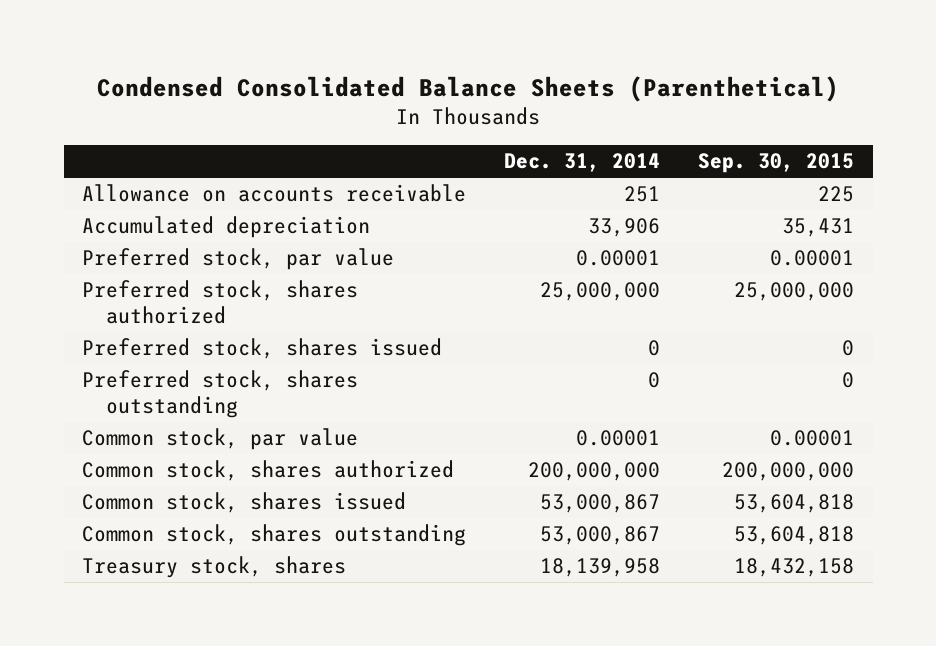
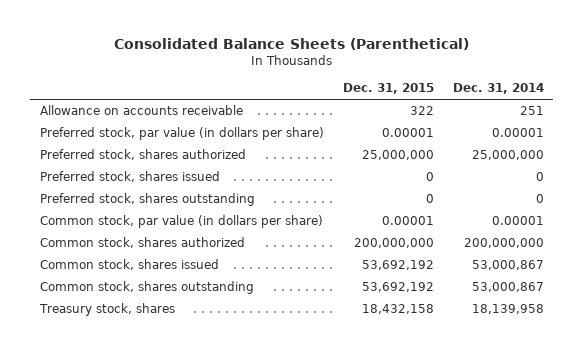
[97,76,840,103] Condensed Consolidated Balance Sheets (Parenthetical) -> [113,37,469,50] Consolidated Balance Sheets (Parenthetical)
[697,153,854,174] Sep. 30, 2015 -> none
none -> [342,83,434,95] Dec. 31, 2015
[82,216,371,239] Accumulated depreciation -> none
[82,248,395,271] Preferred stock, par value -> [39,127,324,141] Preferred stock, par value (in dollars per share)
[82,428,359,451] Common stock, par value -> [39,215,323,229] Common stock, par value (in dollars per share)

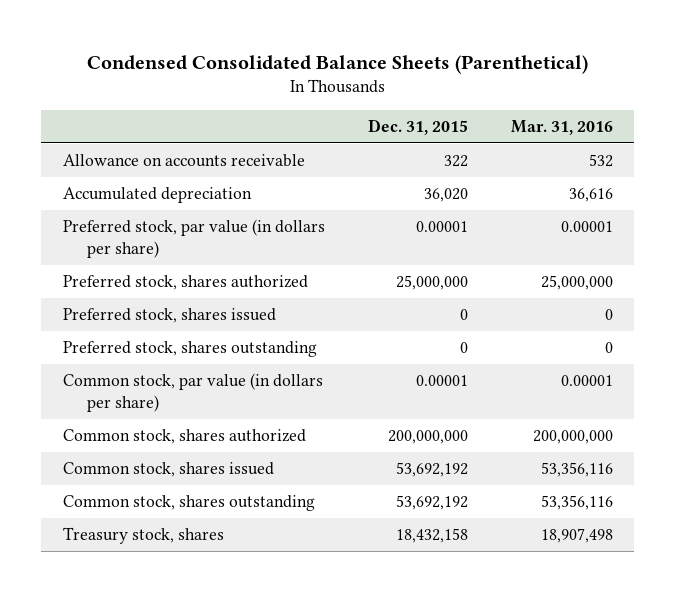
[113,37,469,50] Consolidated Balance Sheets (Parenthetical) -> [86,54,588,74] Condensed Consolidated Balance Sheets (Parenthetical)
[452,83,544,95] Dec. 31, 2014 -> none
none -> [510,119,613,135] Mar. 31, 2016
none -> [62,187,252,204] Accumulated depreciation

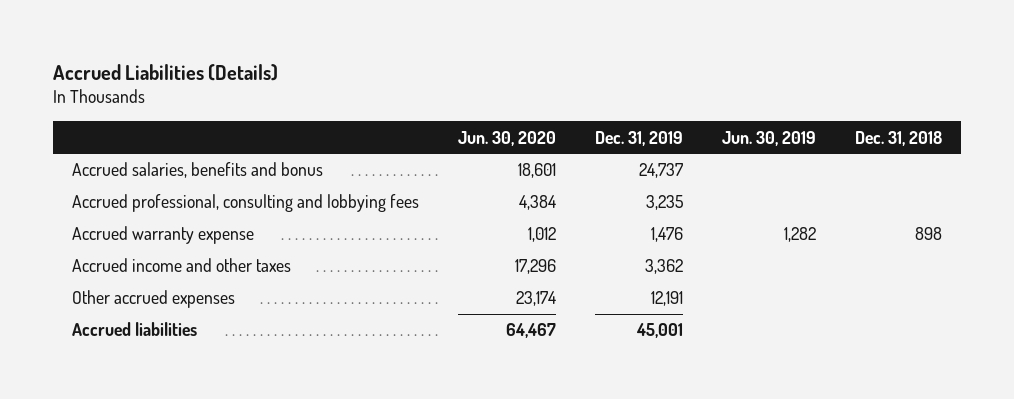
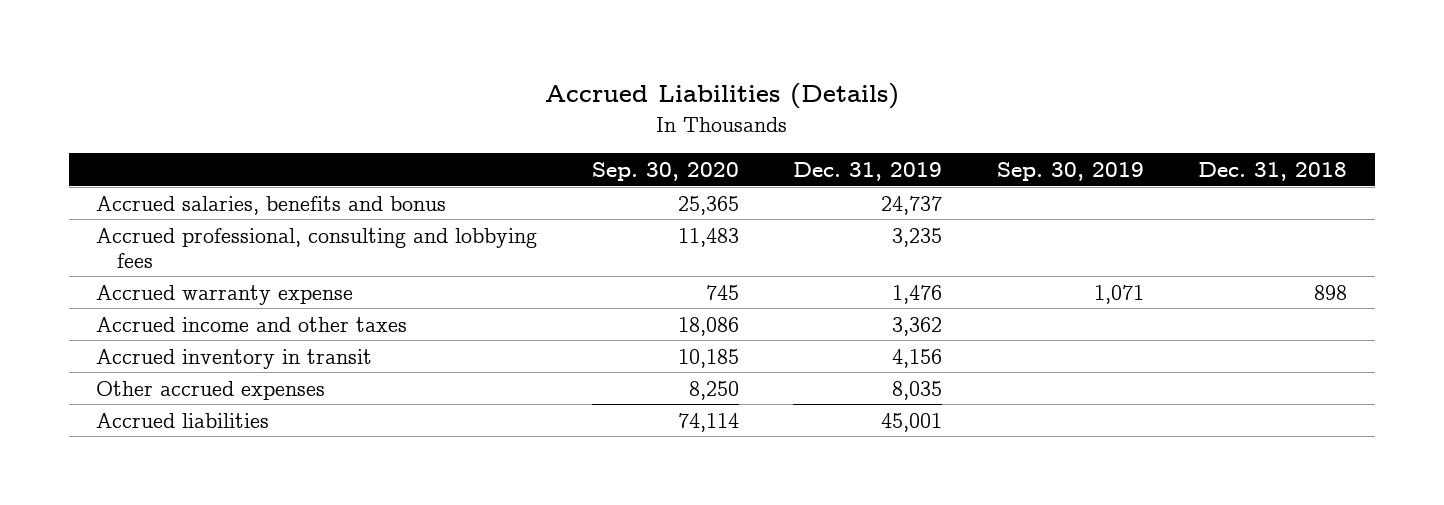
[457,130,556,146] Jun. 30, 2020 -> none
[721,130,816,146] Jun. 30, 2019 -> none
none -> [591,162,739,182] Sep. 30, 2020
none -> [996,162,1144,182] Sep. 30, 2019
none -> [96,348,373,369] Accrued inventory in transit
[650,291,683,307] 12,191 -> [892,380,943,400] 8,035

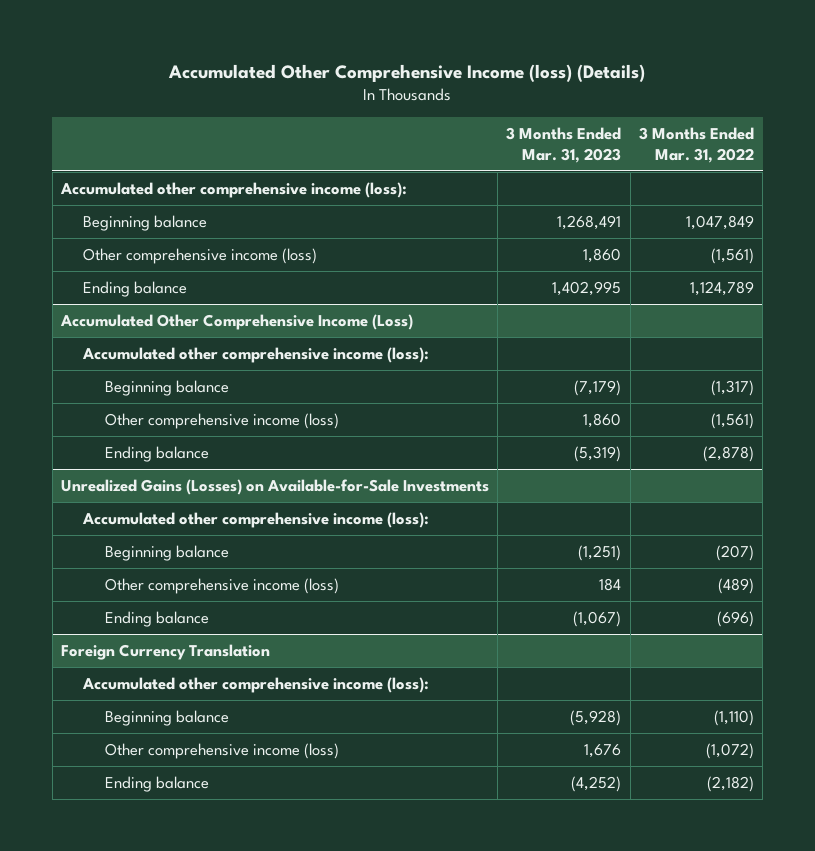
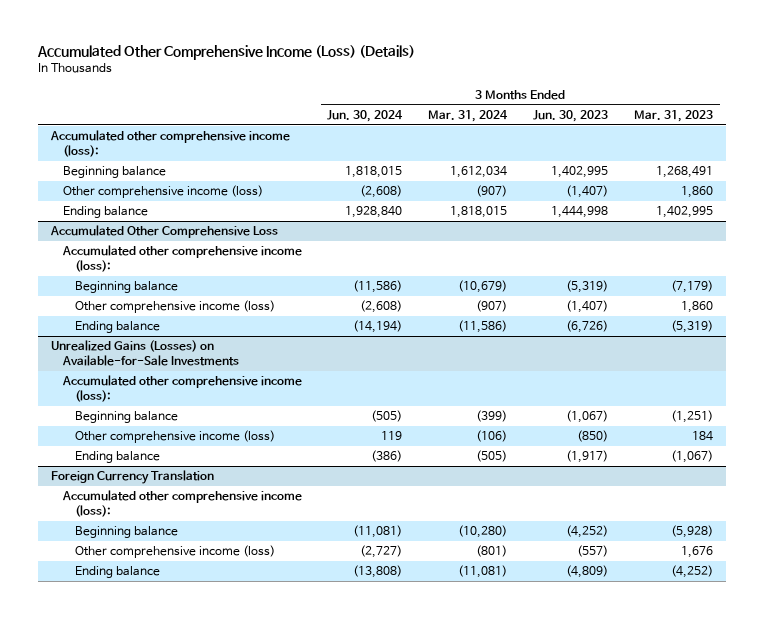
[168,63,646,82] Accumulated Other Comprehensive Income (loss) (Details) -> [36,45,415,61] Accumulated Other Comprehensive Income (Loss) (Details)
[638,126,754,163] 3 Months Ended Mar. 31, 2022 -> none
none -> [327,110,404,123] Jun. 30, 2024
none -> [428,110,509,123] Mar. 31, 2024
none -> [533,110,609,123] Jun. 30, 2023
[59,313,413,330] Accumulated Other Comprehensive Income (Loss) -> [49,225,278,239] Accumulated Other Comprehensive Loss

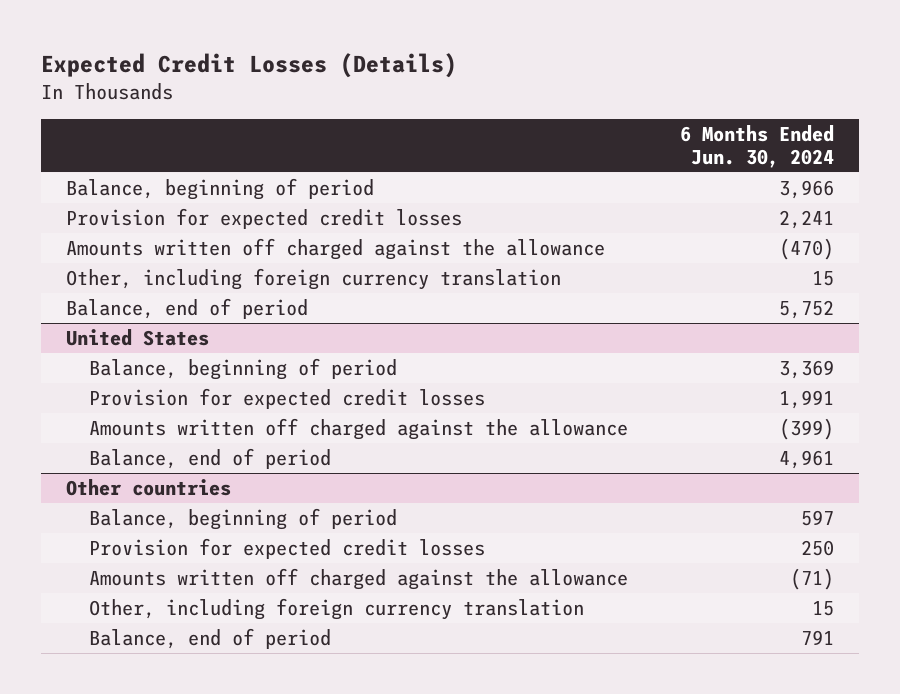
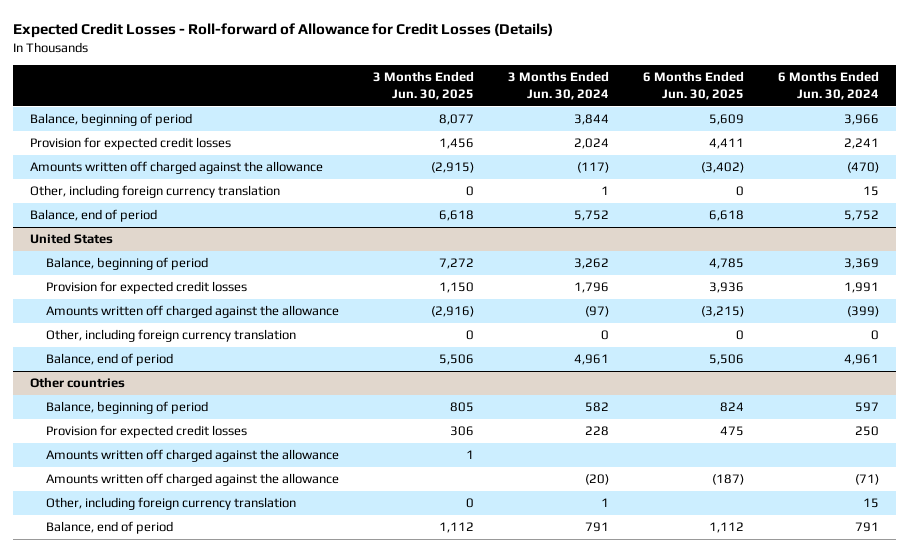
[40,52,457,78] Expected Credit Losses (Details) -> [13,22,554,38] Expected Credit Losses - Roll-forward of Allowance for Credit Losses (Details)
none -> [373,71,475,100] 3 Months Ended Jun. 30, 2025
none -> [508,71,610,100] 3 Months Ended Jun. 30, 2024
none -> [642,71,744,100] 6 Months Ended Jun. 30, 2025
none -> [46,329,297,343] Other, including foreign currency translation
none -> [46,449,340,463] Amounts written off charged against the allowance

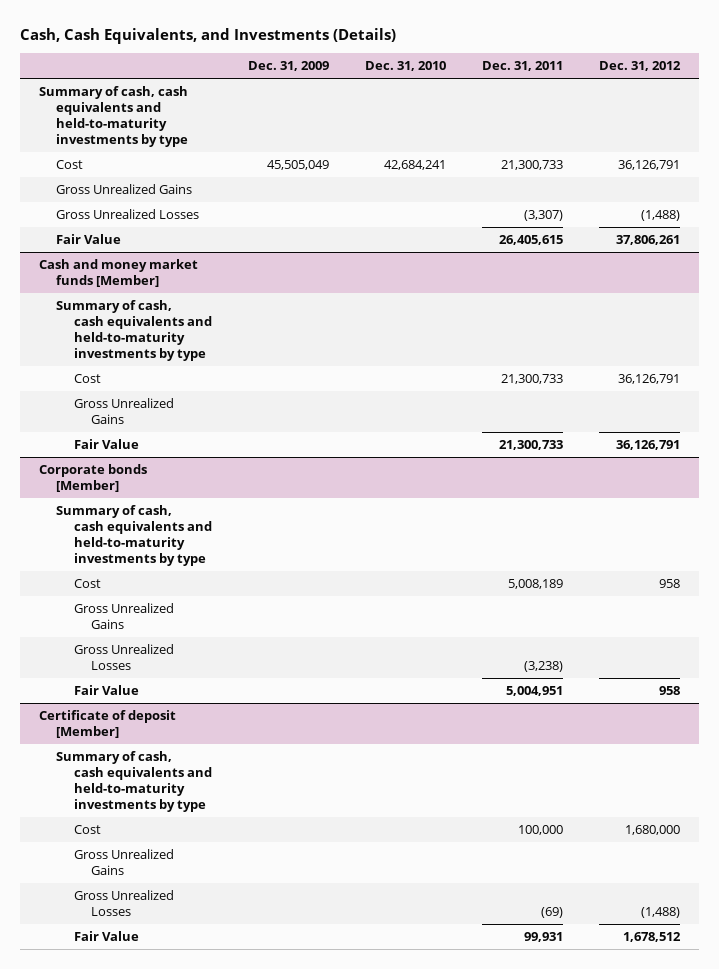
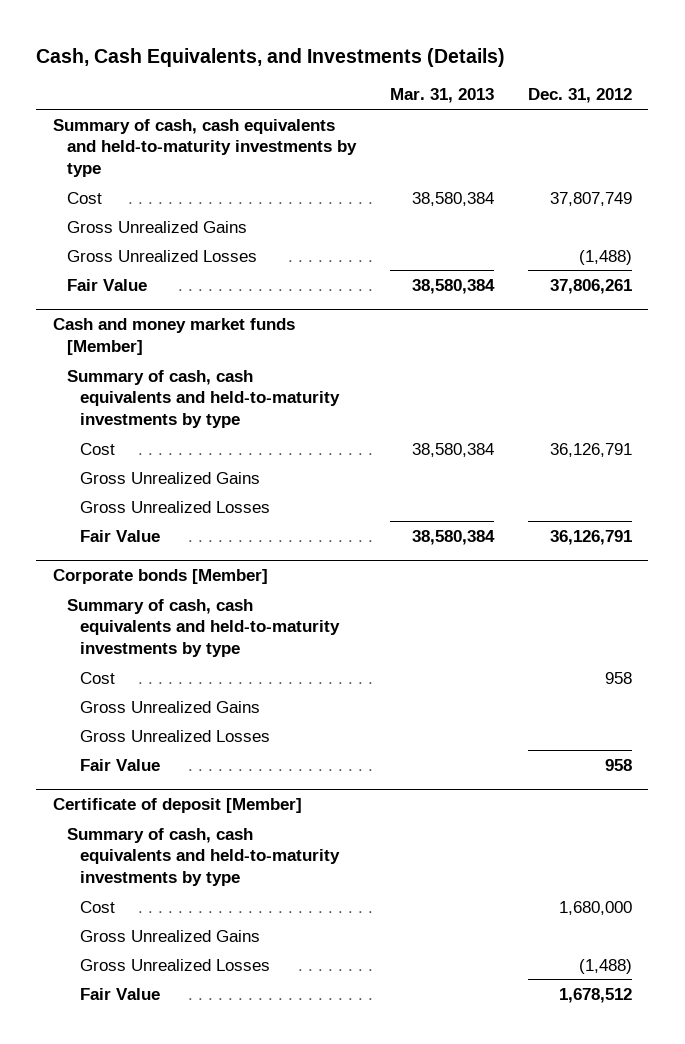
[247,61,329,72] Dec. 31, 2009 -> none
[365,61,447,72] Dec. 31, 2010 -> none
[482,61,564,72] Dec. 31, 2011 -> none
none -> [389,88,494,104] Mar. 31, 2013
[618,159,681,170] 36,126,791 -> [549,191,632,206] 37,807,749
none -> [80,500,271,513] Gross Unrealized Losses

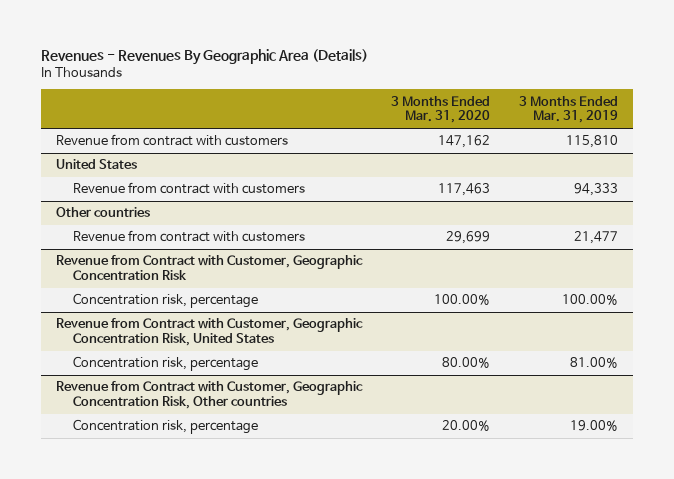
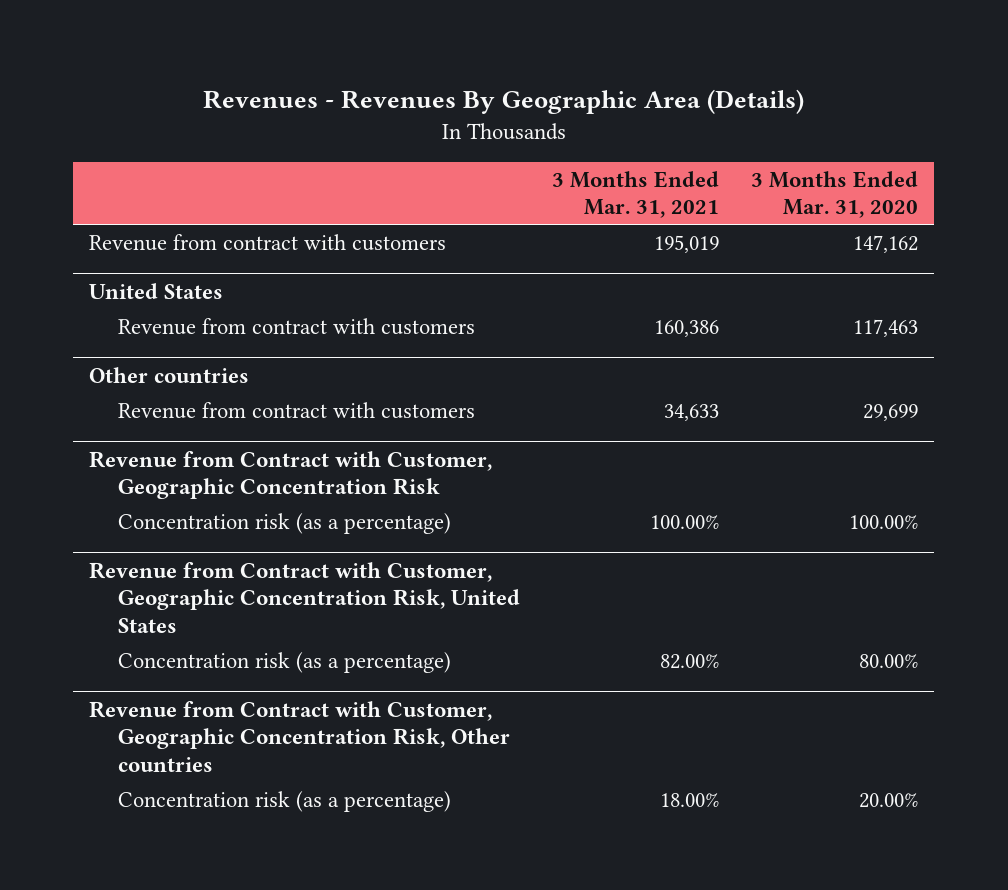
[519,95,619,124] 3 Months Ended Mar. 31, 2019 -> none
none -> [552,170,720,219] 3 Months Ended Mar. 31, 2021
[72,293,258,309] Concentration risk, percentage -> [118,512,452,534] Concentration risk (as a percentage)
[72,356,258,372] Concentration risk, percentage -> [118,651,452,673] Concentration risk (as a percentage)
[72,419,258,435] Concentration risk, percentage -> [118,790,452,812] Concentration risk (as a percentage)

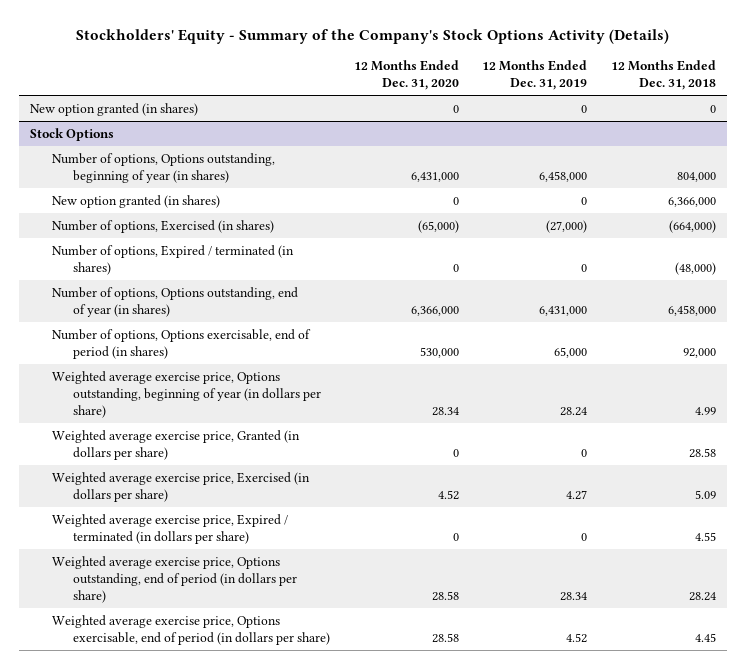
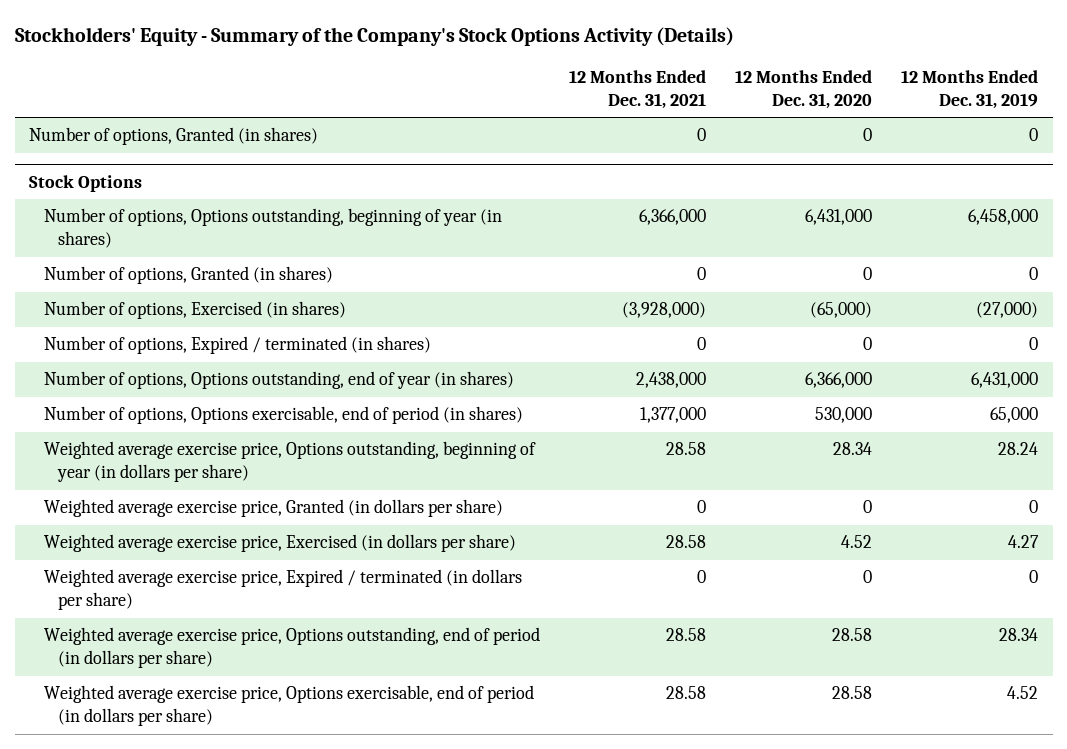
[610,60,716,91] 12 Months Ended Dec. 31, 2018 -> none
none -> [568,69,706,109] 12 Months Ended Dec. 31, 2021
[30,102,199,116] New option granted (in shares) -> [29,127,319,146] Number of options, Granted (in shares)
[51,194,220,208] New option granted (in shares) -> [43,266,333,285] Number of options, Granted (in shares)

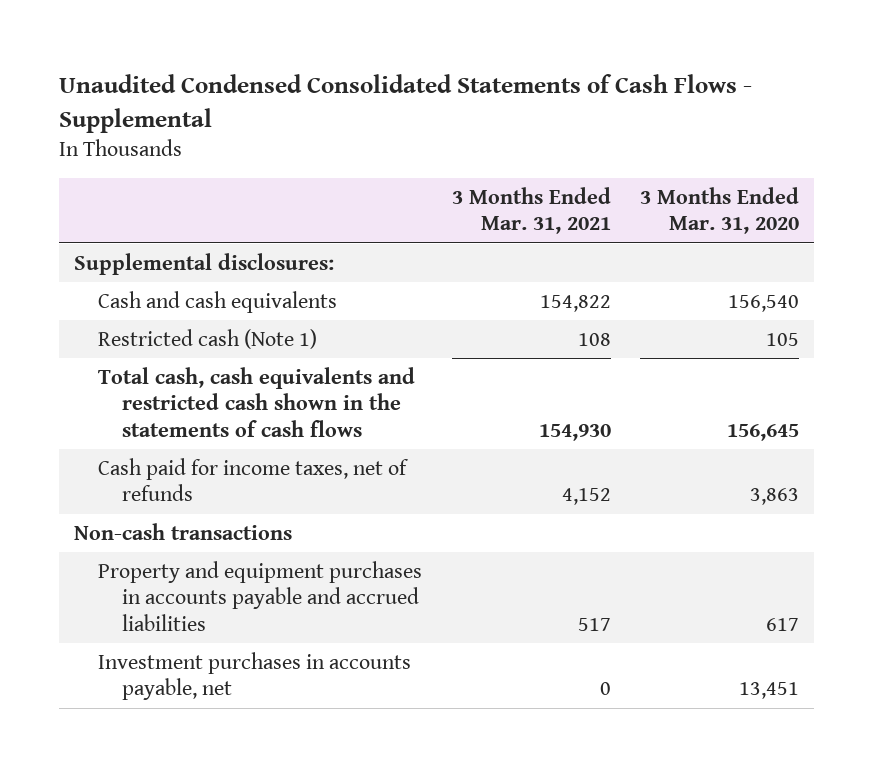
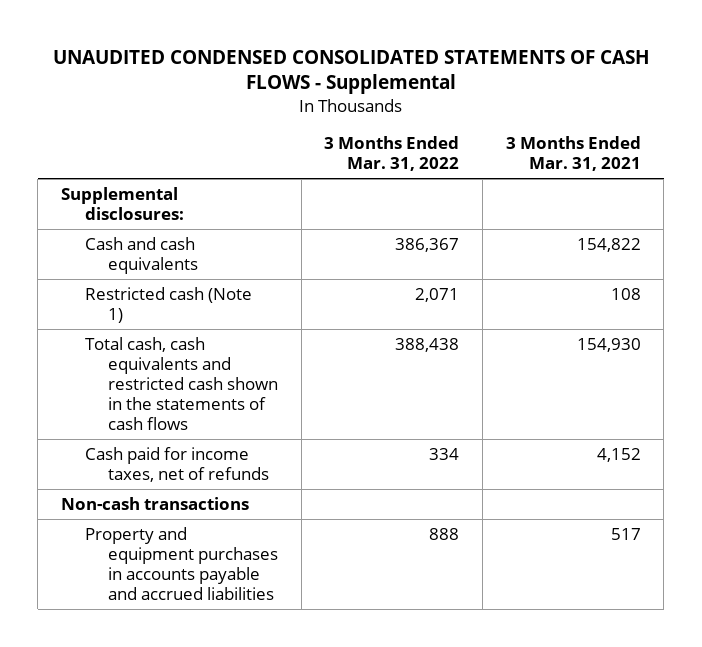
[59,73,753,133] Unaudited Condensed Consolidated Statements of Cash Flows - Supplemental -> [52,49,650,95] UNAUDITED CONDENSED CONSOLIDATED STATEMENTS OF CASH FLOWS - Supplemental
[640,186,800,235] 3 Months Ended Mar. 31, 2020 -> none
none -> [324,136,460,172] 3 Months Ended Mar. 31, 2022
[98,651,412,701] Investment purchases in accounts payable, net -> none

